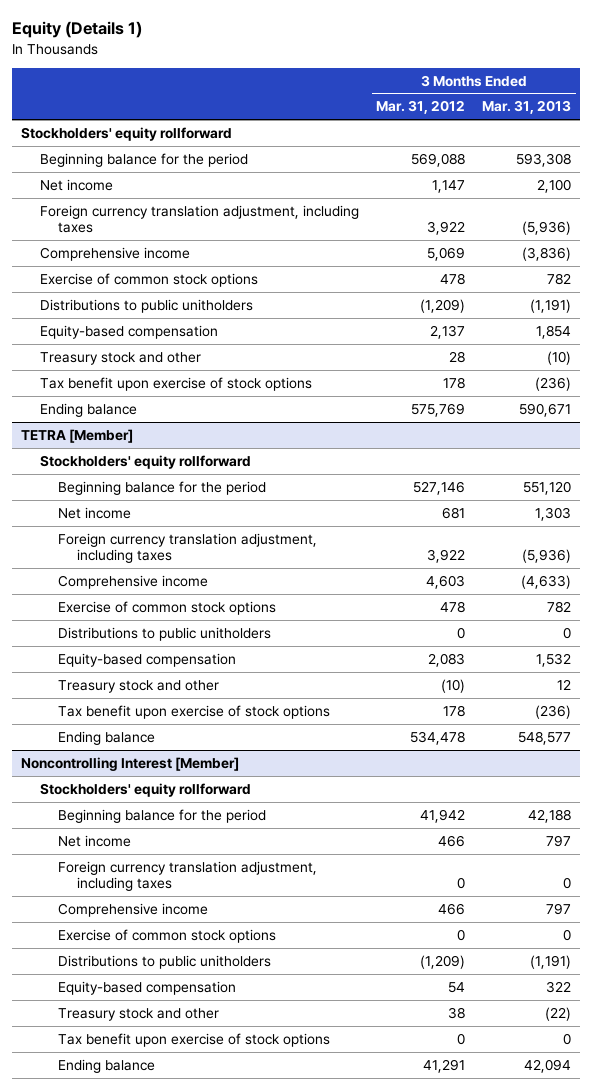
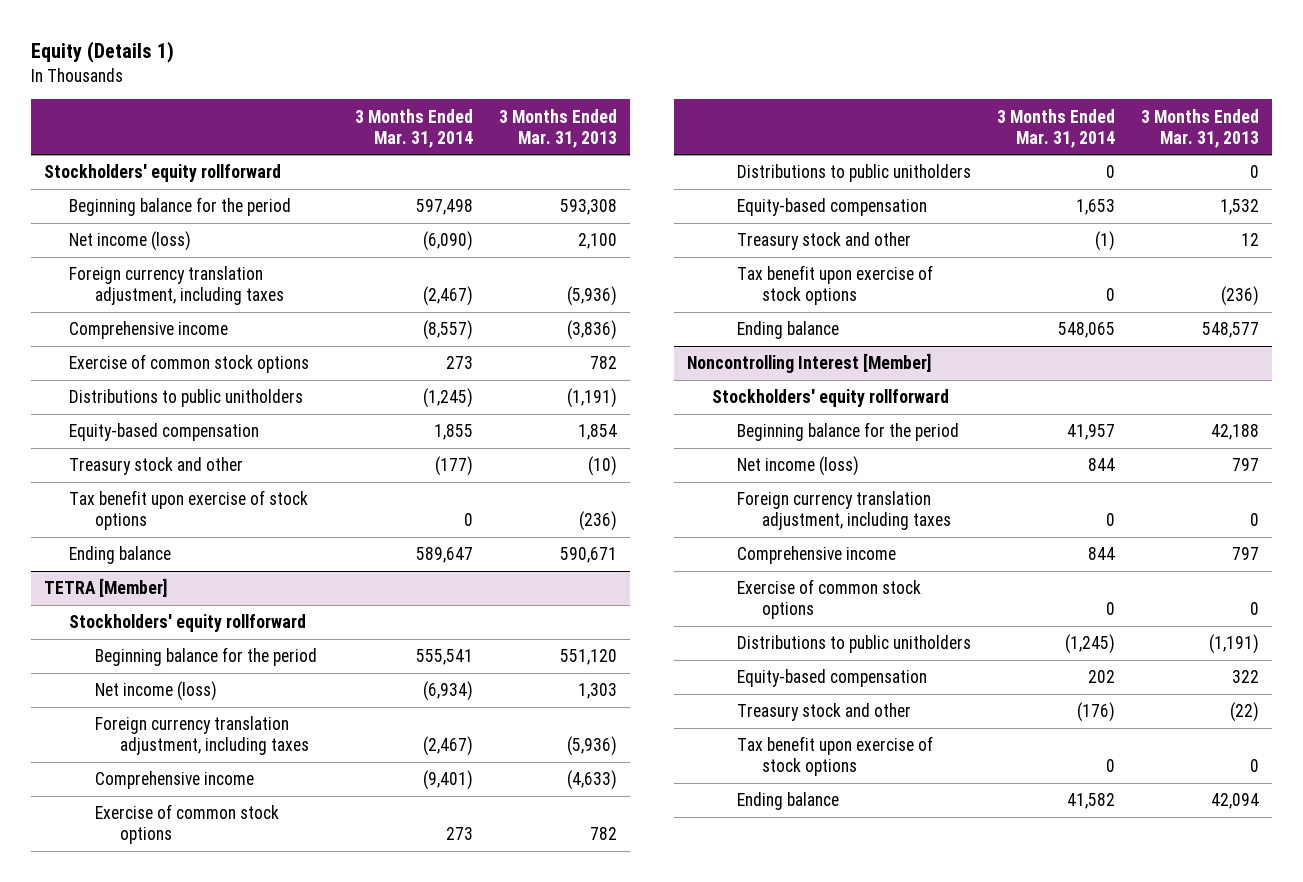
[375,100,465,115] Mar. 31, 2012 -> none
none -> [354,108,473,148] 3 Months Ended Mar. 31, 2014
[39,178,113,191] Net income -> [69,231,192,252] Net income (loss)
[58,506,132,519] Net income -> [94,681,217,702] Net income (loss)
[58,834,132,847] Net income -> [737,456,860,477] Net income (loss)

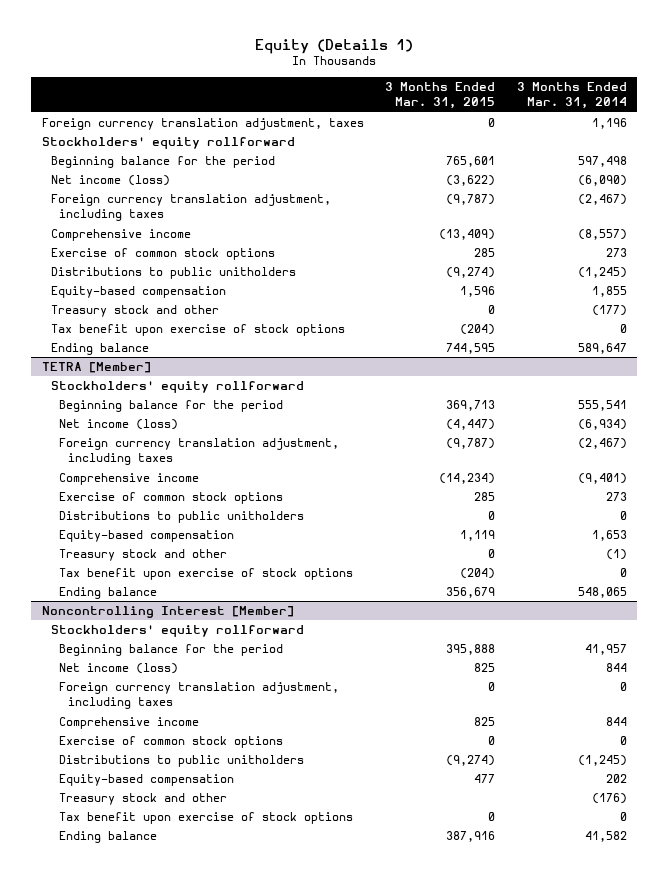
[498,108,617,148] 3 Months Ended Mar. 31, 2013 -> none
none -> [385,82,496,110] 3 Months Ended Mar. 31, 2015
none -> [42,118,365,131] Foreign currency translation adjustment, taxes

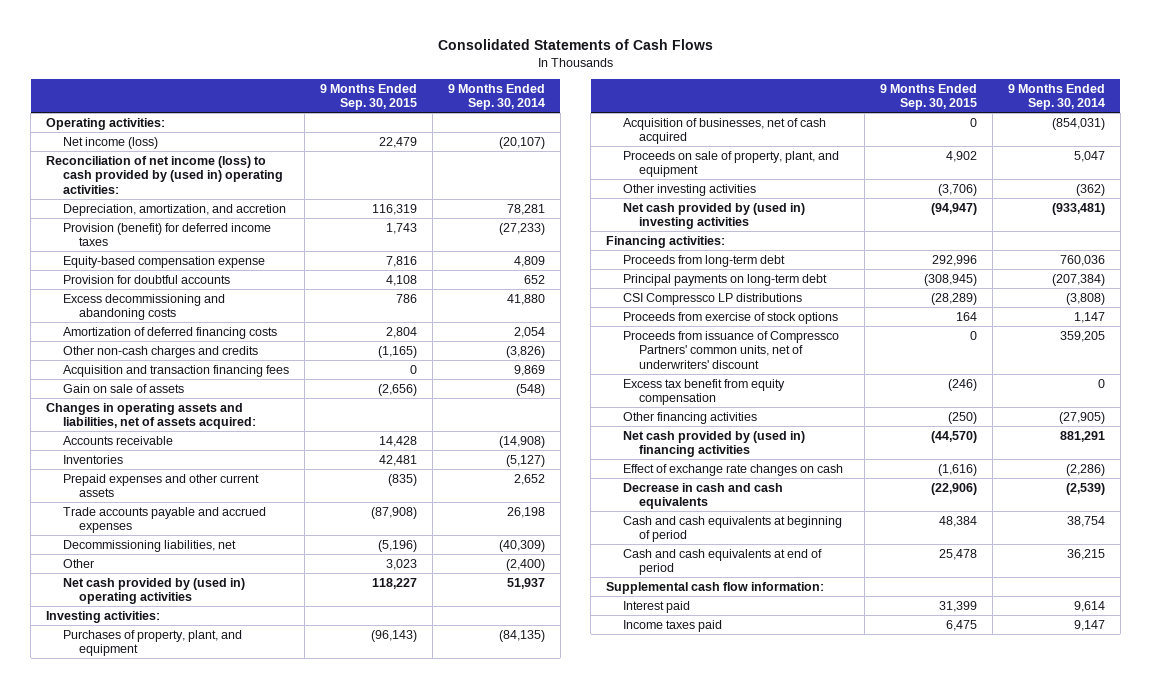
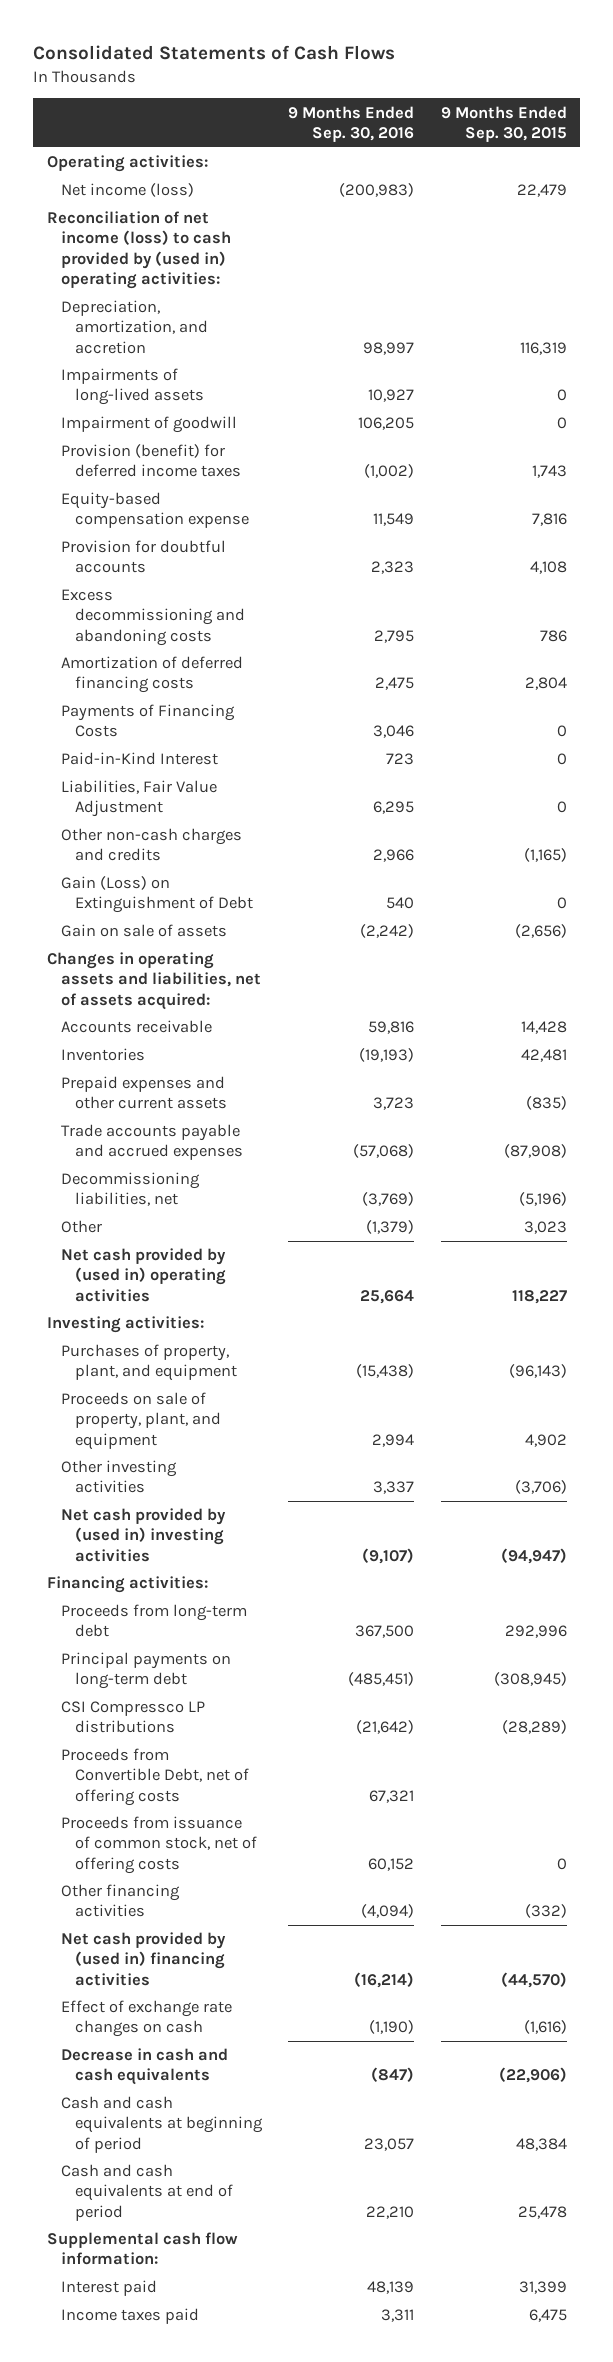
[447,83,545,111] 9 Months Ended Sep. 30, 2014 -> none
none -> [288,105,415,142] 9 Months Ended Sep. 30, 2016
none -> [60,368,204,406] Impairments of long-lived assets
none -> [60,416,237,434] Impairment of goodwill
none -> [60,704,235,738] Payments of Financing Costs
none -> [60,752,218,766] Paid-in-Kind Interest
none -> [60,780,217,818] Liabilities, Fair Value Adjustment
[62,364,289,377] Acquisition and transaction financing fees -> none
none -> [60,876,253,914] Gain (Loss) on Extinguishment of Debt
[622,117,826,145] Acquisition of businesses, net of cash acquired -> none
[622,311,838,324] Proceeds from exercise of stock options -> none
[622,330,839,369] Proceeds from issuance of Compressco Partners' common units, net of underwriters' discount -> none
[622,378,785,406] Excess tax benefit from equity compensation -> none
none -> [60,1748,249,1806] Proceeds from Convertible Debt, net of offering costs
none -> [60,1816,257,1874] Proceeds from issuance of common stock, net of offering costs
[947,411,977,424] (250) -> [524,1904,567,1919] (332)

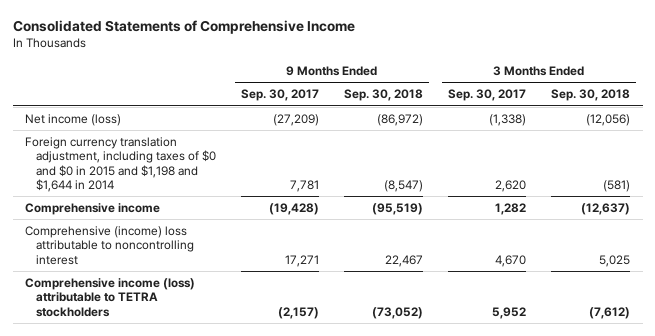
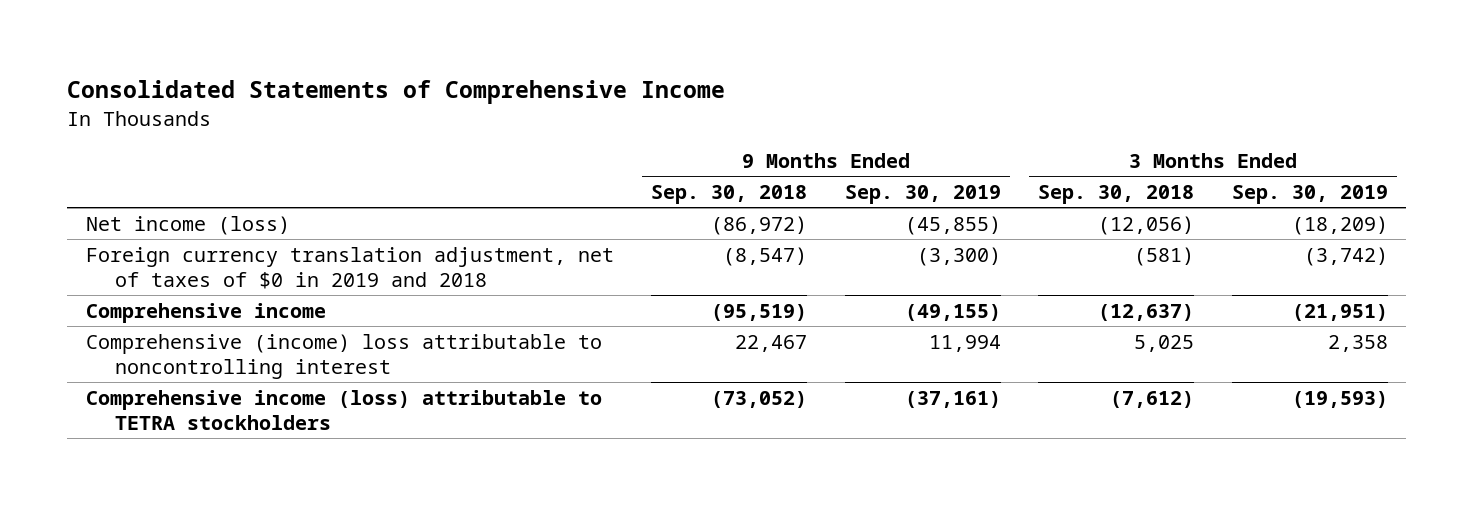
[241,89,320,102] Sep. 30, 2017 -> none
[448,89,527,102] Sep. 30, 2017 -> none
none -> [844,185,1001,205] Sep. 30, 2019
none -> [1231,185,1388,205] Sep. 30, 2019
[25,136,217,192] Foreign currency translation adjustment, including taxes of $0 and $0 in 2015 and $1,198 and $1,644 in 2014 -> [86,246,615,289] Foreign currency translation adjustment, net of taxes of $0 in 2019 and 2018

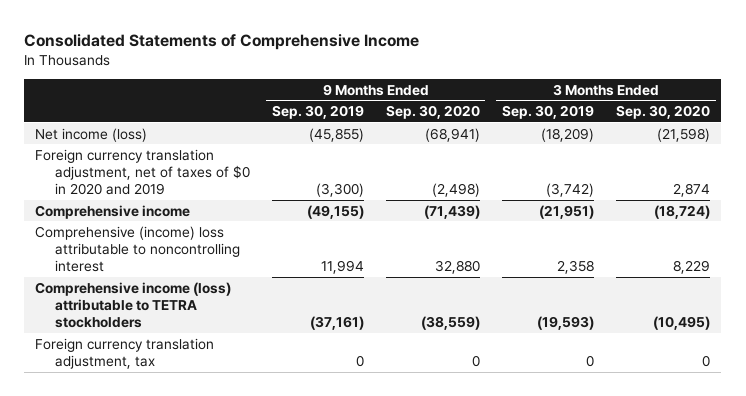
[651,185,808,205] Sep. 30, 2018 -> none
[1038,185,1195,205] Sep. 30, 2018 -> none
none -> [385,105,480,120] Sep. 30, 2020
none -> [616,105,711,120] Sep. 30, 2020
[86,246,615,289] Foreign currency translation adjustment, net of taxes of $0 in 2019 and 2018 -> [35,148,250,196] Foreign currency translation adjustment, net of taxes of $0 in 2020 and 2019
none -> [35,337,215,370] Foreign currency translation adjustment, tax

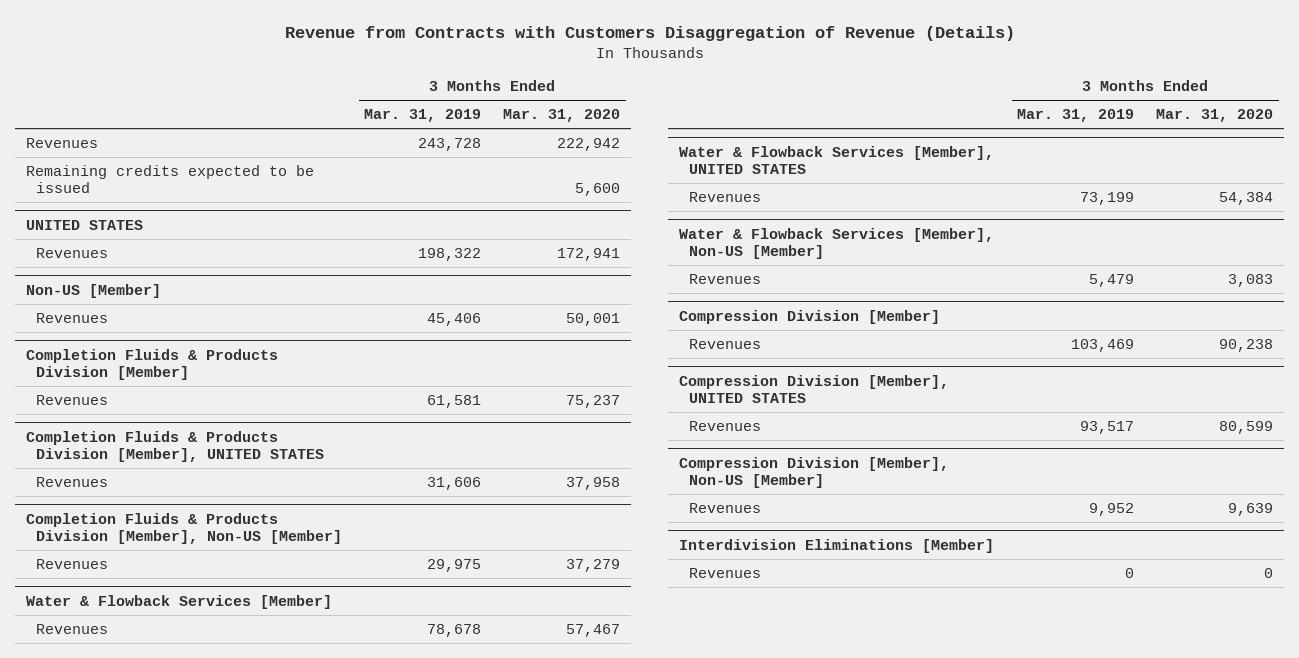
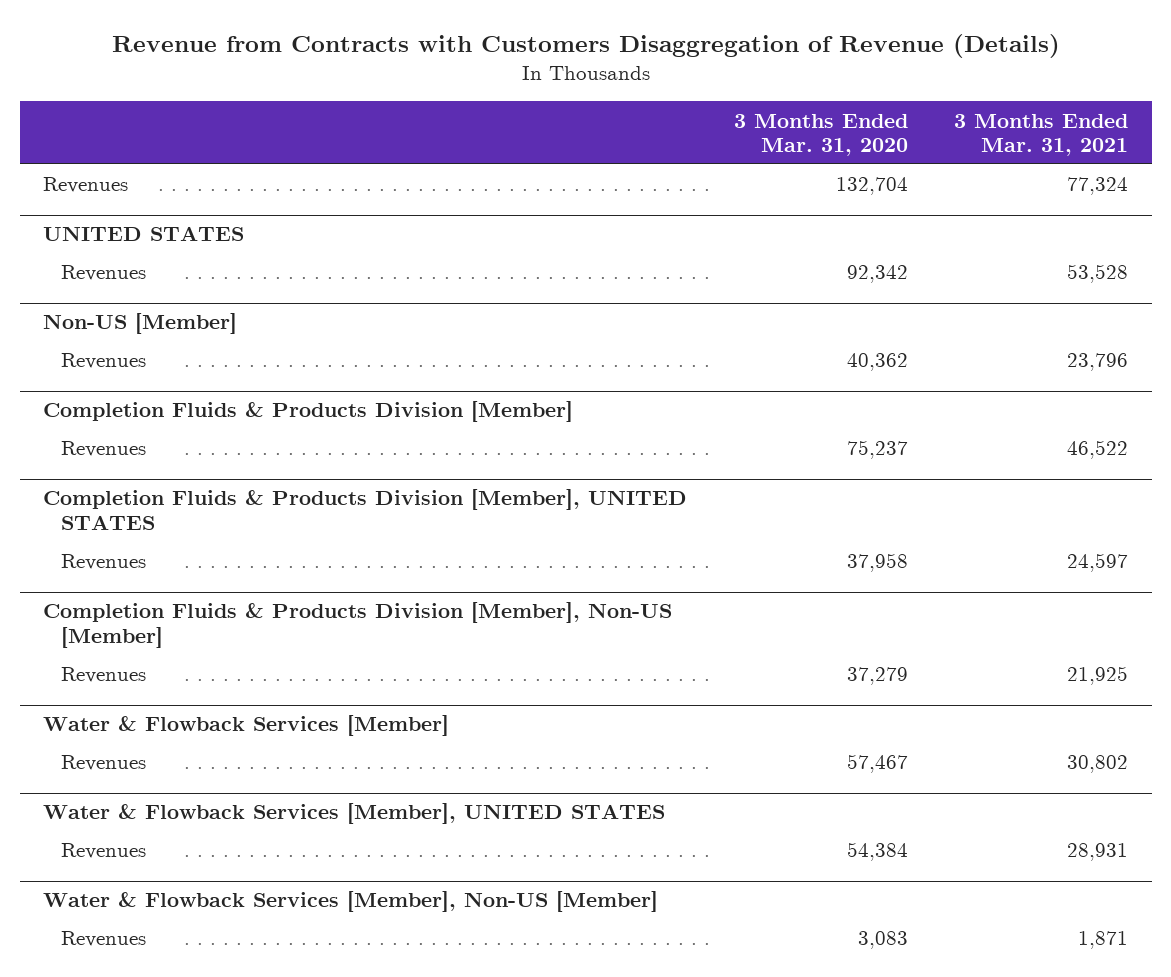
[364,109,482,123] Mar. 31, 2019 -> none
none -> [954,113,1129,157] 3 Months Ended Mar. 31, 2021
[25,164,314,194] Remaining credits expected to be issued -> none
[557,137,621,151] 222,942 -> [835,177,908,196] 132,704
[557,247,621,261] 172,941 -> [846,265,908,284] 92,342
[566,312,621,326] 50,001 -> [846,353,908,372] 40,362
[679,309,941,324] Compression Division [Member] -> none
[689,338,762,349] Revenues -> none
[679,374,950,404] Compression Division [Member], UNITED STATES -> none
[689,420,762,431] Revenues -> none
[679,456,950,489] Compression Division [Member], Non-US [Member] -> none
[689,502,762,513] Revenues -> none
[679,538,995,553] Interdivision Eliminations [Member] -> none
[689,567,762,578] Revenues -> none

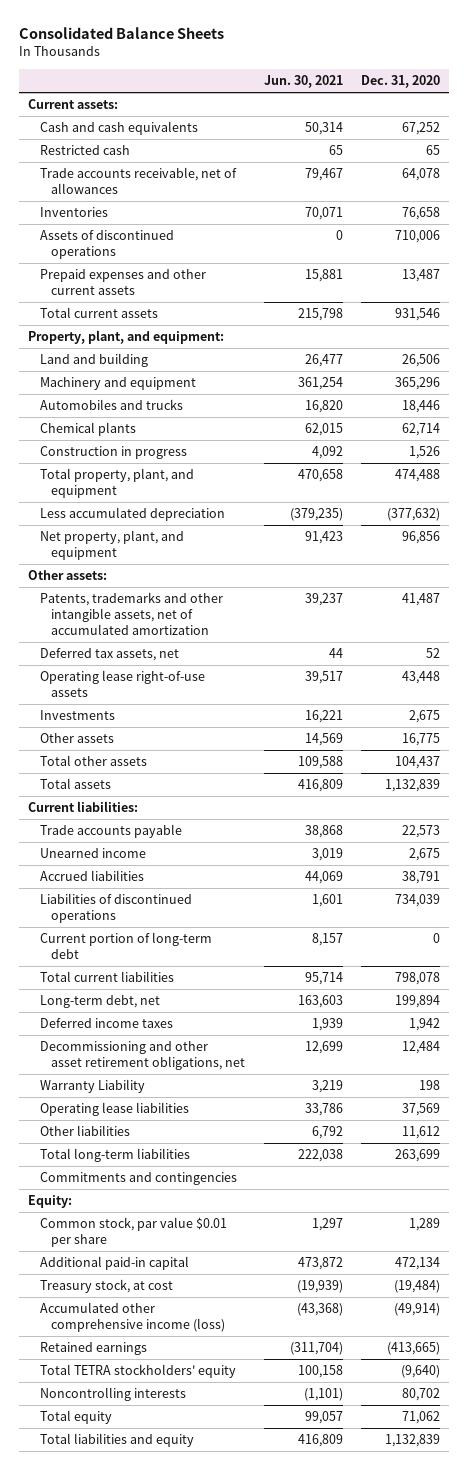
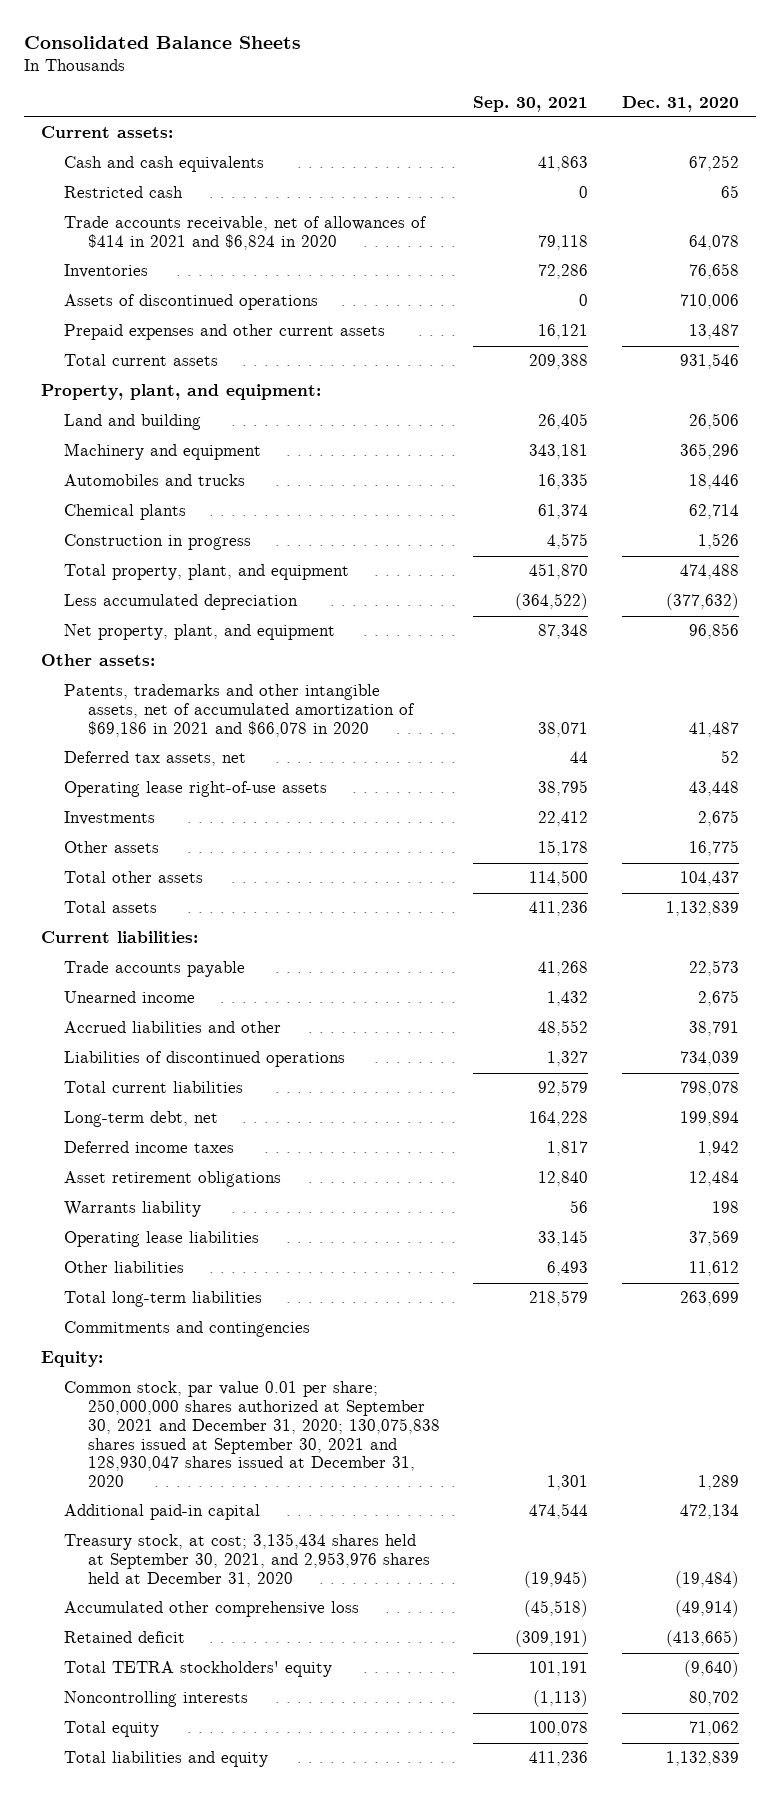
[263,74,343,88] Jun. 30, 2021 -> none
none -> [473,95,589,112] Sep. 30, 2021
[39,167,237,195] Trade accounts receivable, net of allowances -> [64,216,428,251] Trade accounts receivable, net of allowances of $414 in 2021 and $6,824 in 2020
[39,592,223,635] Patents, trademarks and other intangible assets, net of accumulated amortization -> [64,684,415,737] Patents, trademarks and other intangible assets, net of accumulated amortization of $69,186 in 2021 and $66,078 in 2020
[39,870,144,882] Accrued liabilities -> [64,1021,282,1034] Accrued liabilities and other
[39,932,212,960] Current portion of long-term debt -> none
[39,1041,246,1071] Decommissioning and other asset retirement obligations, net -> [64,1171,282,1188] Asset retirement obligations
[39,1079,145,1094] Warranty Liability -> [64,1201,202,1218] Warrants liability
[39,1217,227,1248] Common stock, par value $0.01 per share -> [64,1381,440,1488] Common stock, par value 0.01 per share; 250,000,000 shares authorized at September 30, 2021 and December 31, 2020; 130,075,838 shares issued at September 30, 2021 and 128,930,047 shares issued at December 31, 2020
[39,1279,173,1294] Treasury stock, at cost -> [64,1533,430,1587] Treasury stock, at cost; 3,135,434 shares held at September 30, 2021, and 2,953,976 shares held at December 31, 2020
[39,1302,226,1333] Accumulated other comprehensive income (loss) -> [64,1601,360,1618] Accumulated other comprehensive loss
[39,1342,147,1356] Retained earnings -> [64,1631,186,1644] Retained deficit

